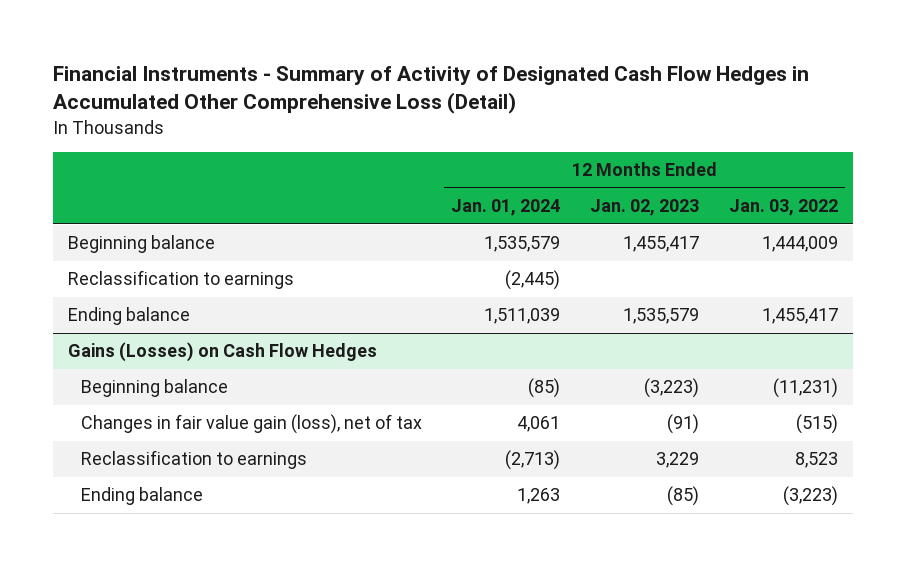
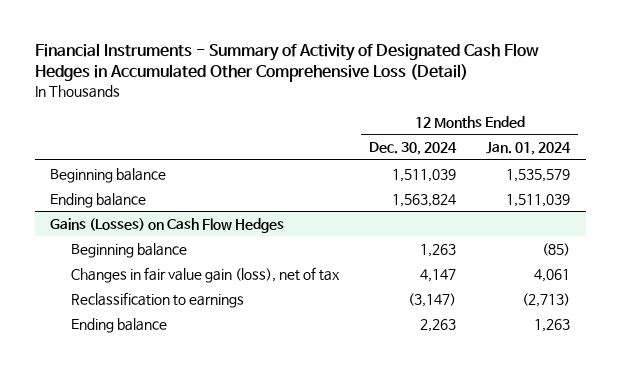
[590,199,700,217] Jan. 02, 2023 -> none
[728,199,838,217] Jan. 03, 2022 -> none
none -> [369,142,458,156] Dec. 30, 2024
[67,270,294,290] Reclassification to earnings -> none

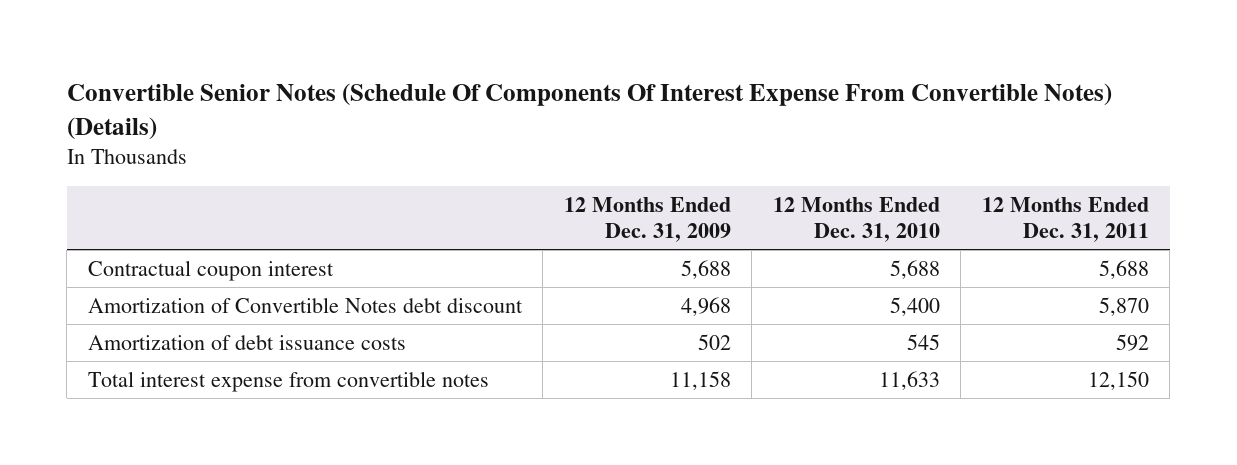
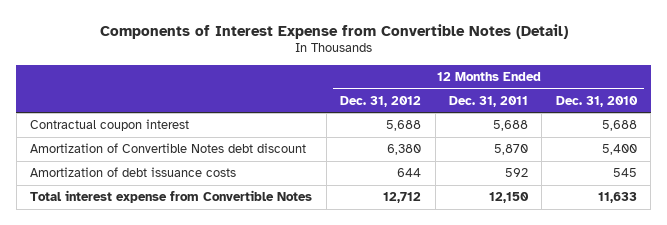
[66,82,1112,140] Convertible Senior Notes (Schedule Of Components Of Interest Expense From Convertible Notes) (Details) -> [99,23,568,39] Components of Interest Expense from Convertible Notes (Detail)
[563,197,731,242] 12 Months Ended Dec. 31, 2009 -> none
none -> [340,95,422,107] Dec. 31, 2012
[87,370,489,392] Total interest expense from convertible notes -> [30,190,313,204] Total interest expense from Convertible Notes

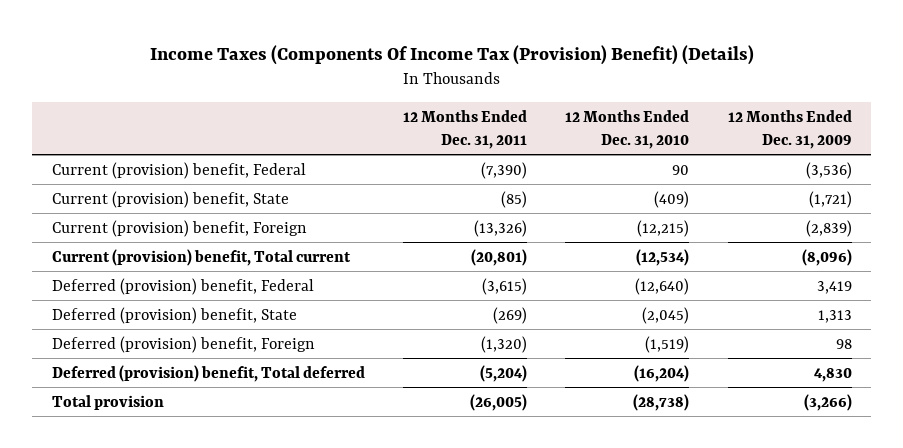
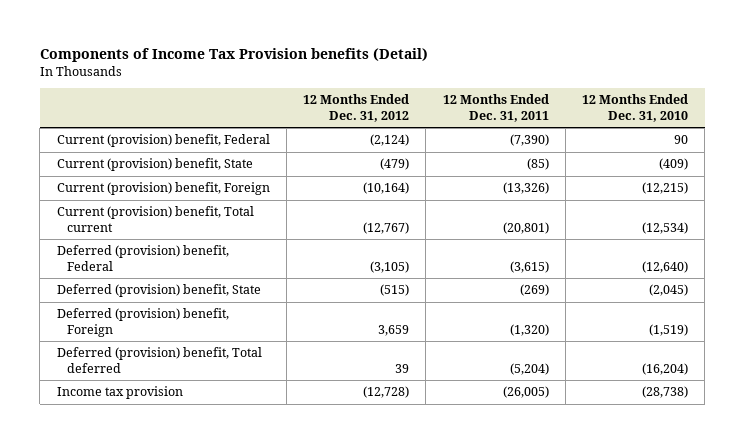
[149,45,754,66] Income Taxes (Components Of Income Tax (Provision) Benefit) (Details) -> [39,48,428,63] Components of Income Tax Provision benefits (Detail)
[727,109,852,149] 12 Months Ended Dec. 31, 2009 -> none
none -> [303,94,410,122] 12 Months Ended Dec. 31, 2012
[51,394,164,410] Total provision -> [56,386,183,400] Income tax provision

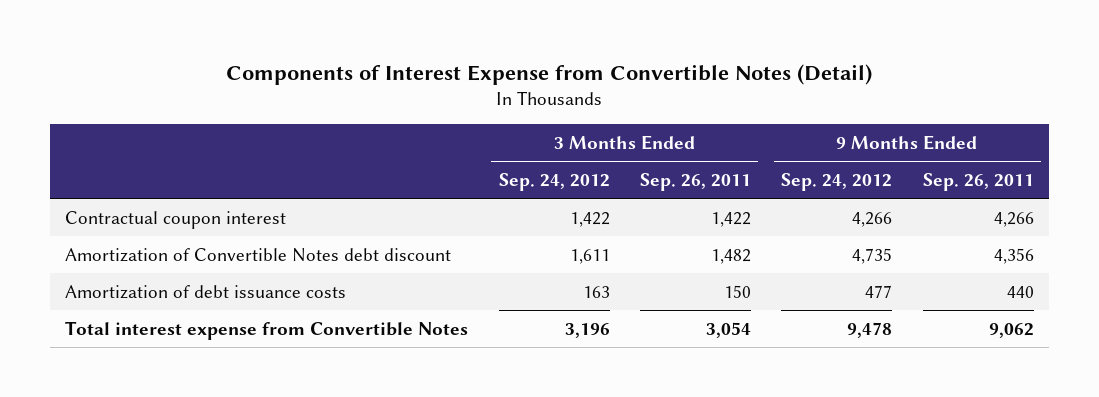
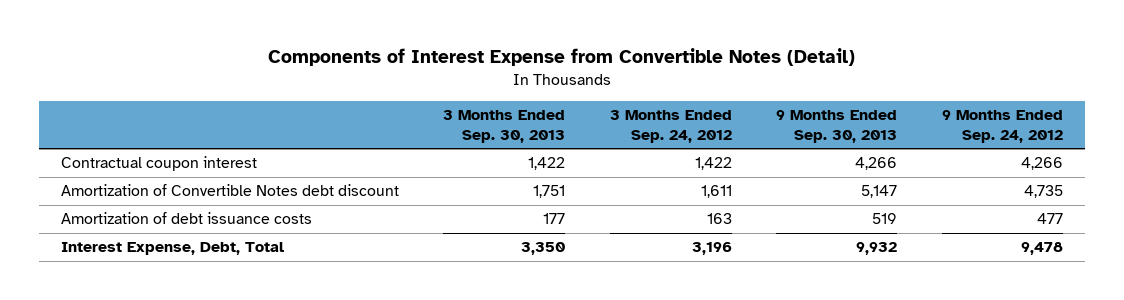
[639,172,751,191] Sep. 26, 2011 -> none
[922,172,1034,191] Sep. 26, 2011 -> none
none -> [443,110,566,143] 3 Months Ended Sep. 30, 2013
none -> [776,110,898,143] 9 Months Ended Sep. 30, 2013
[65,320,469,340] Total interest expense from Convertible Notes -> [60,242,284,256] Interest Expense, Debt, Total

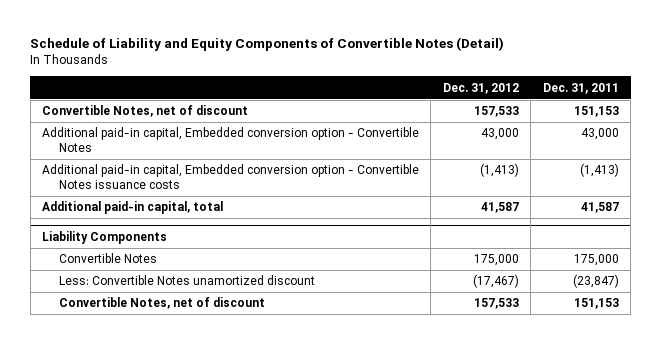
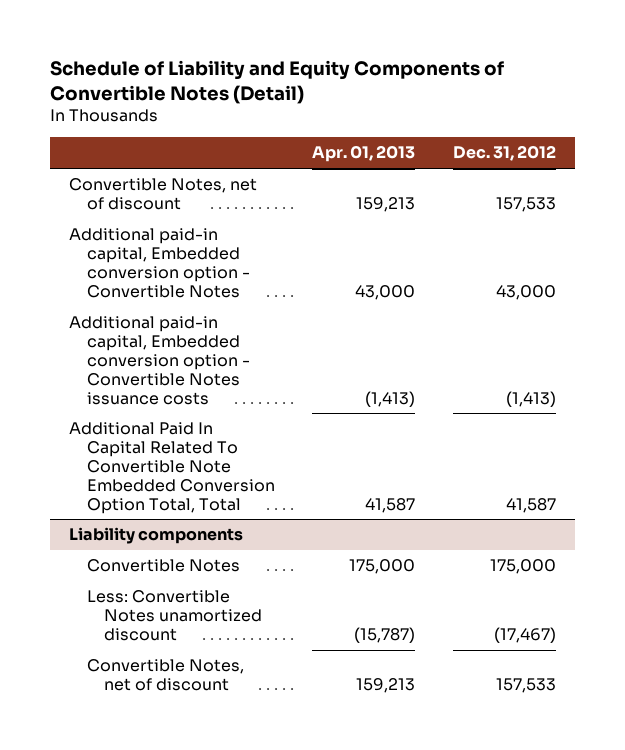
[542,82,619,94] Dec. 31, 2011 -> none
none -> [312,145,416,163] Apr. 01, 2013
[42,201,224,215] Additional paid-in capital, total -> [69,422,275,514] Additional Paid In Capital Related To Convertible Note Embedded Conversion Option Total, Total
[42,230,168,244] Liability Components -> [69,527,244,545] Liability components

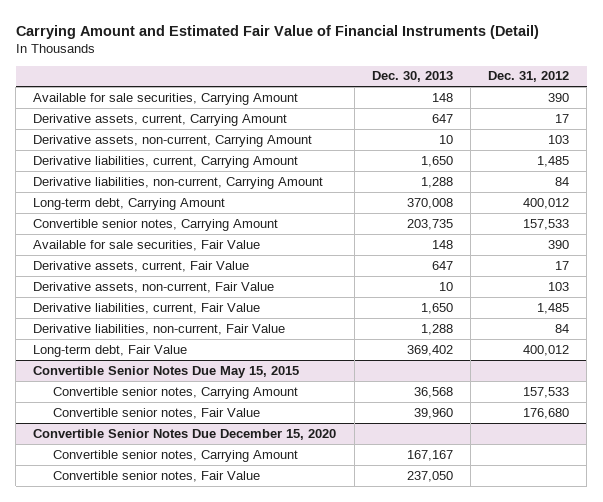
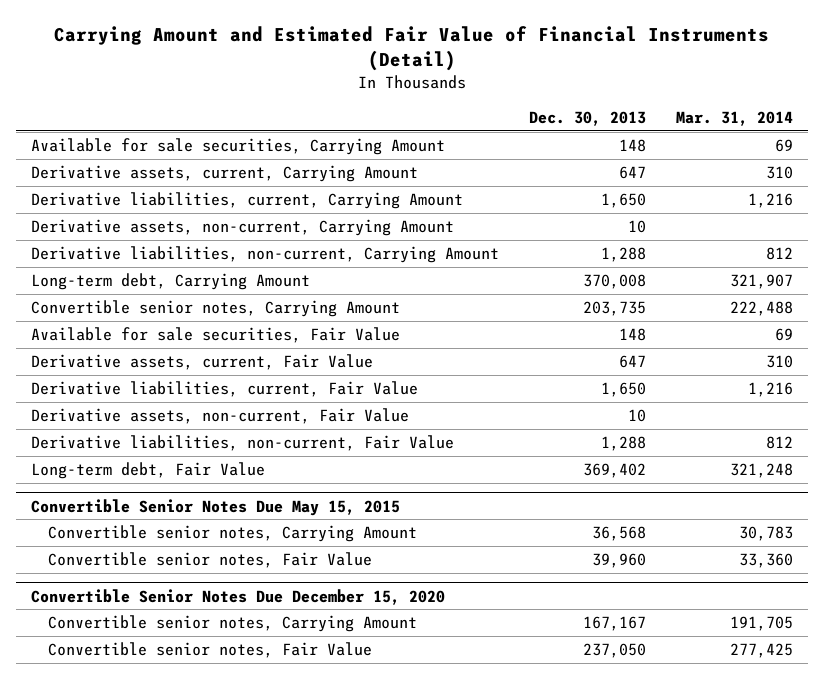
[488,71,570,83] Dec. 31, 2012 -> none
none -> [675,111,793,127] Mar. 31, 2014
[33,134,313,147] Derivative assets, non-current, Carrying Amount -> [30,219,454,237] Derivative assets, non-current, Carrying Amount
[33,281,275,293] Derivative assets, non-current, Fair Value -> [30,408,409,425] Derivative assets, non-current, Fair Value

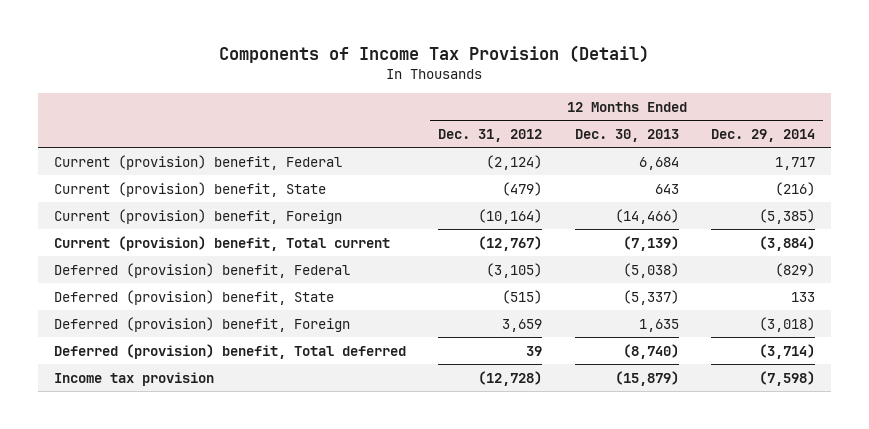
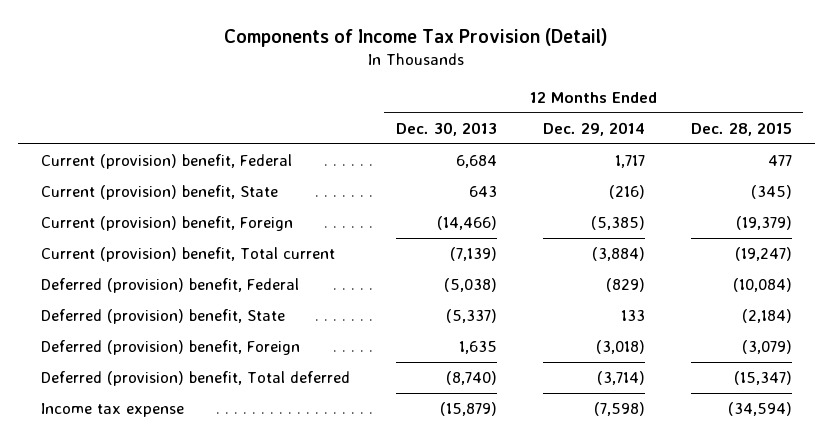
[438,128,543,142] Dec. 31, 2012 -> none
none -> [690,121,792,136] Dec. 28, 2015
[54,371,215,386] Income tax provision -> [40,403,184,418] Income tax expense

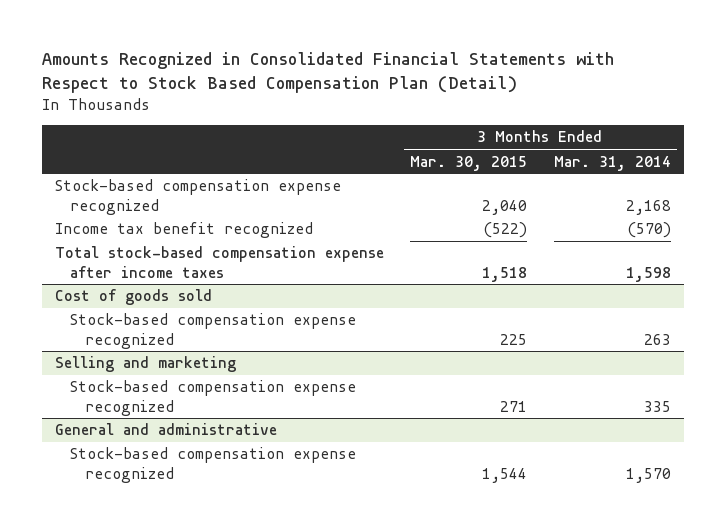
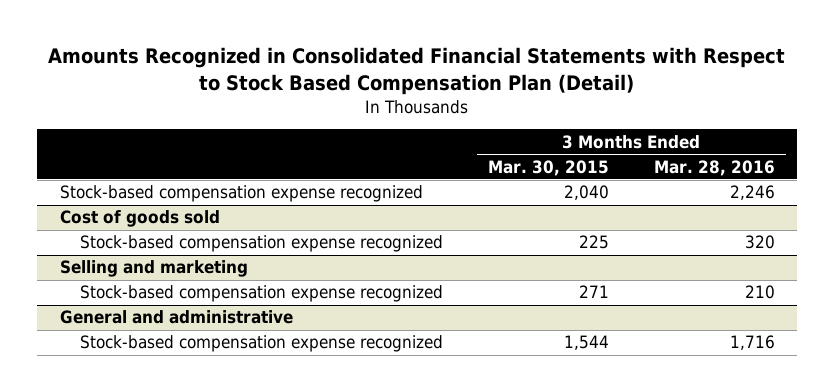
[553,155,671,171] Mar. 31, 2014 -> none
none -> [653,159,775,176] Mar. 28, 2016
[54,222,313,239] Income tax benefit recognized -> none
[54,246,384,278] Total stock-based compensation expense after income taxes -> none

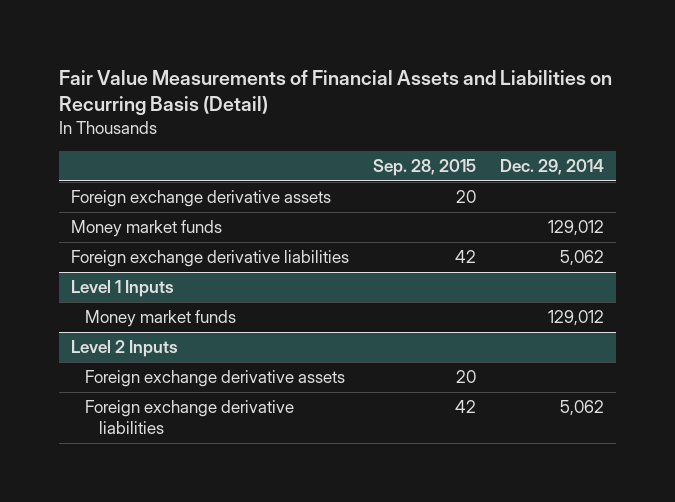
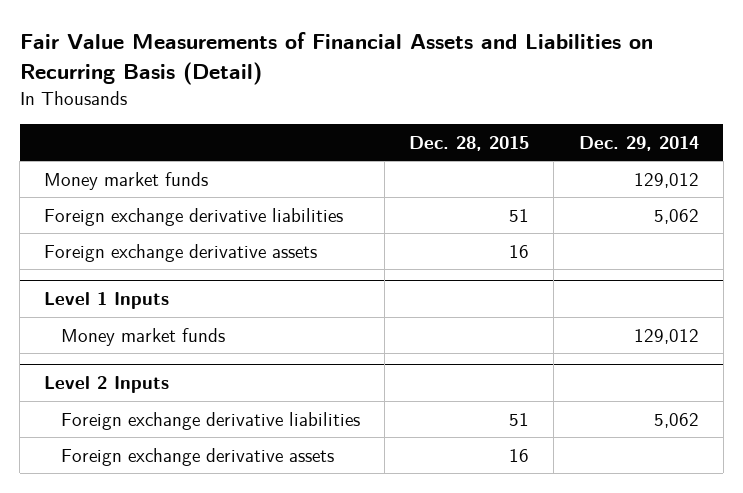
[372,159,476,177] Sep. 28, 2015 -> none
none -> [409,135,530,151] Dec. 28, 2015
[70,190,331,208] Foreign exchange derivative assets -> [44,243,318,262] Foreign exchange derivative assets
[84,370,345,388] Foreign exchange derivative assets -> [60,447,334,466] Foreign exchange derivative assets

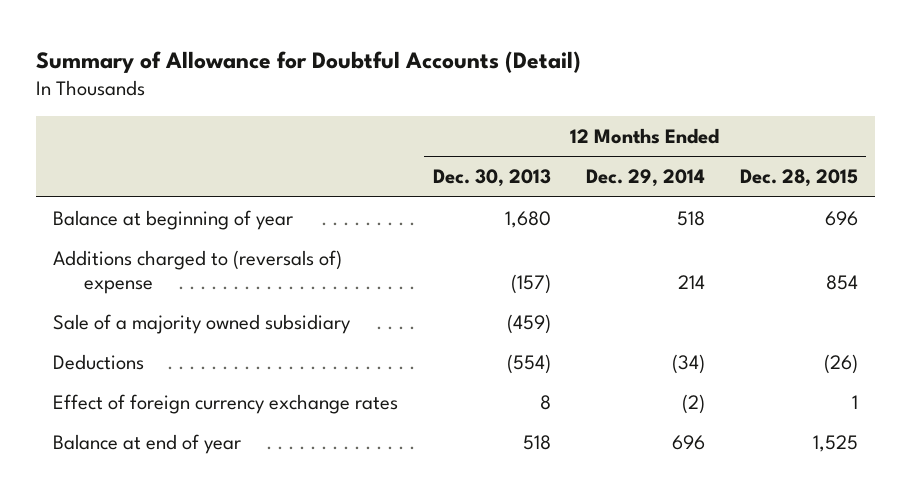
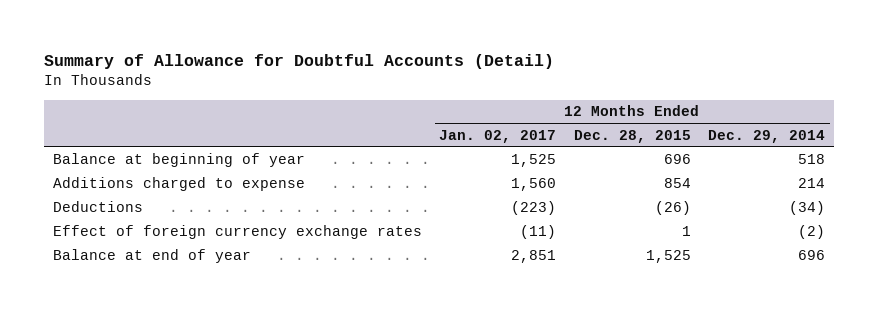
[432,169,551,188] Dec. 30, 2013 -> none
none -> [439,129,557,143] Jan. 02, 2017
[53,313,352,334] Sale of a majority owned subsidiary -> none
[53,249,343,294] Additions charged to (reversals of) expense -> [52,177,305,192] Additions charged to expense

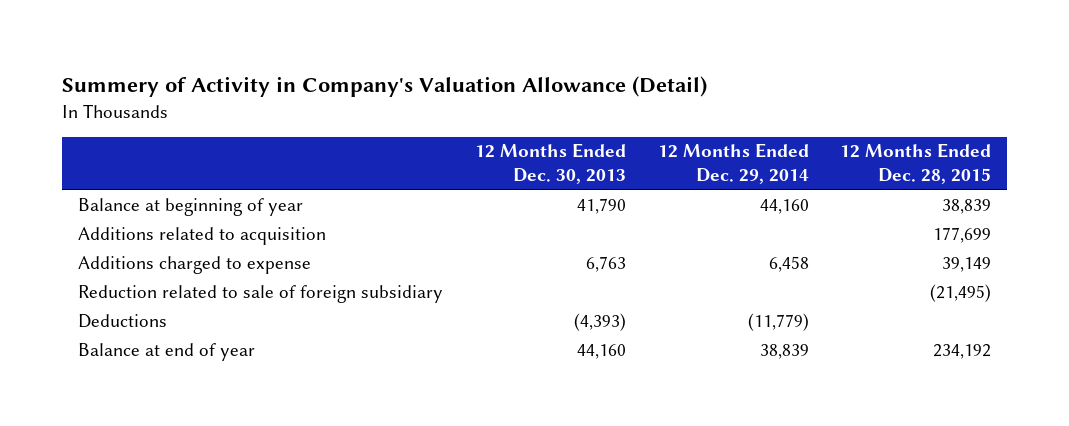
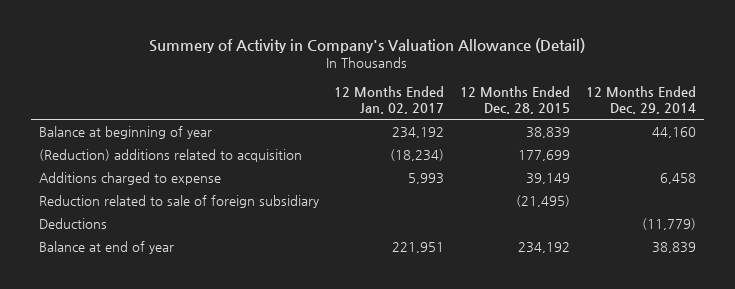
[474,143,626,185] 12 Months Ended Dec. 30, 2013 -> none
none -> [334,86,445,114] 12 Months Ended Jan. 02, 2017
[77,226,326,245] Additions related to acquisition -> [38,149,302,163] (Reduction) additions related to acquisition

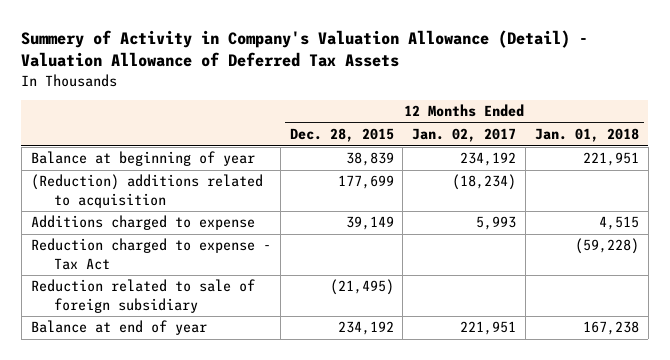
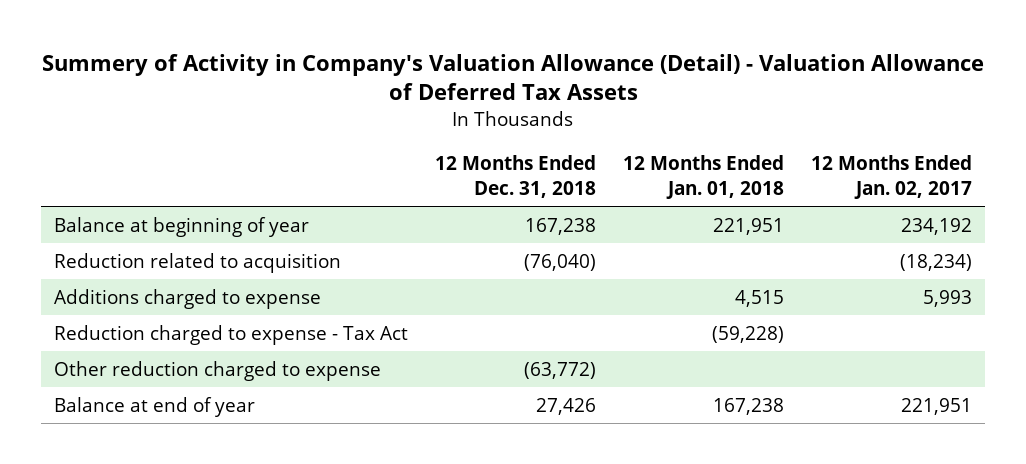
[289,128,394,143] Dec. 28, 2015 -> none
none -> [435,155,597,199] 12 Months Ended Dec. 31, 2018
[30,174,263,208] (Reduction) additions related to acquisition -> [54,252,342,273] Reduction related to acquisition
[30,279,255,313] Reduction related to sale of foreign subsidiary -> none
none -> [54,360,382,381] Other reduction charged to expense

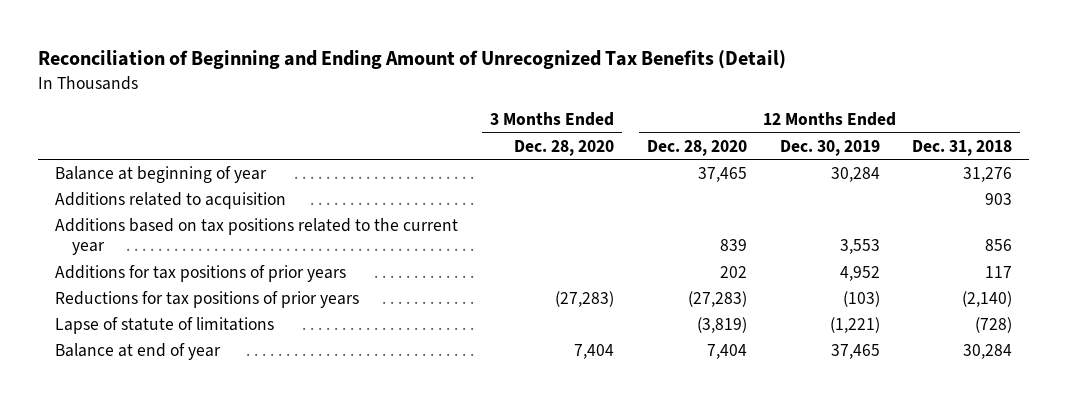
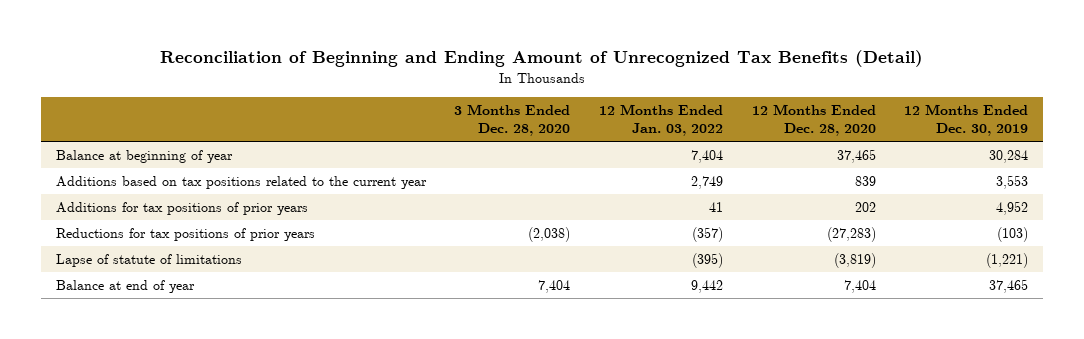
[912,139,1013,156] Dec. 31, 2018 -> none
none -> [598,103,723,137] 12 Months Ended Jan. 03, 2022
[54,191,286,209] Additions related to acquisition -> none
[555,290,615,307] (27,283) -> [528,226,571,242] (2,038)

